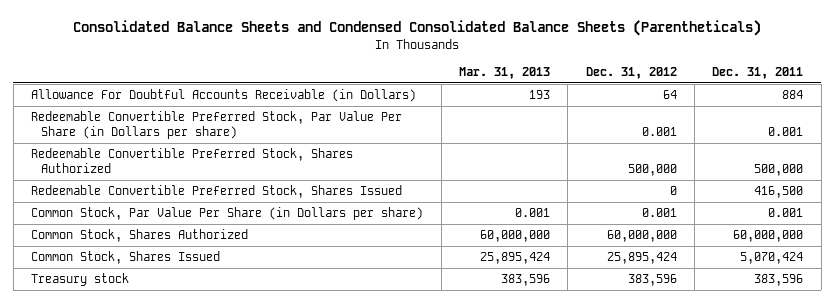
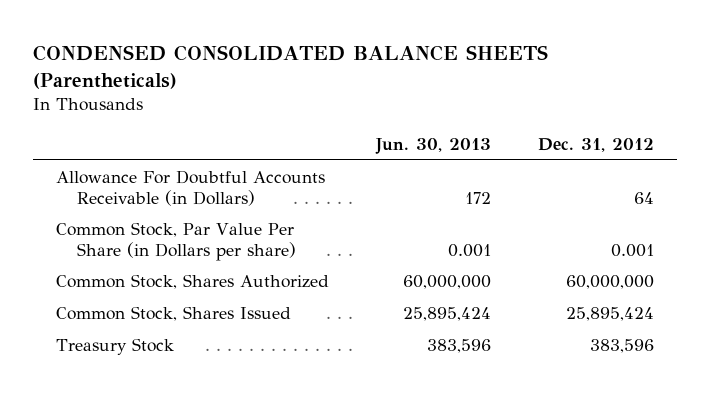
[73,20,762,37] Consolidated Balance Sheets and Condensed Consolidated Balance Sheets (Parentheticals) -> [32,44,548,89] CONDENSED CONSOLIDATED BALANCE SHEETS (Parentheticals)
[458,67,550,80] Mar. 31, 2013 -> none
[712,67,804,80] Dec. 31, 2011 -> none
none -> [374,137,491,154] Jun. 30, 2013
[31,111,403,140] Redeemable Convertible Preferred Stock, Par Value Per Share (in Dollars per share) -> none
[31,148,354,174] Redeemable Convertible Preferred Stock, Shares Authorized -> none
[31,185,403,199] Redeemable Convertible Preferred Stock, Shares Issued -> none
[31,273,130,287] Treasury stock -> [56,337,175,355] Treasury Stock

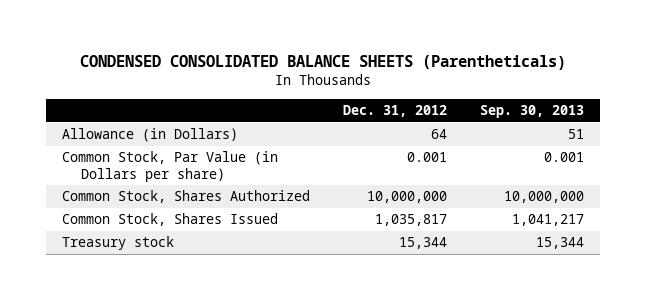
[374,137,491,154] Jun. 30, 2013 -> none
none -> [479,105,584,119] Sep. 30, 2013
[56,169,326,206] Allowance For Doubtful Accounts Receivable (in Dollars) -> [62,128,239,143] Allowance (in Dollars)
[56,221,297,261] Common Stock, Par Value Per Share (in Dollars per share) -> [62,151,279,183] Common Stock, Par Value (in Dollars per share)
[565,274,654,289] 60,000,000 -> [367,191,448,204] 10,000,000
[565,306,654,321] 25,895,424 -> [375,214,448,227] 1,035,817
[56,337,175,355] Treasury Stock -> [62,236,175,251] Treasury stock
[589,338,654,353] 383,596 -> [399,237,448,250] 15,344

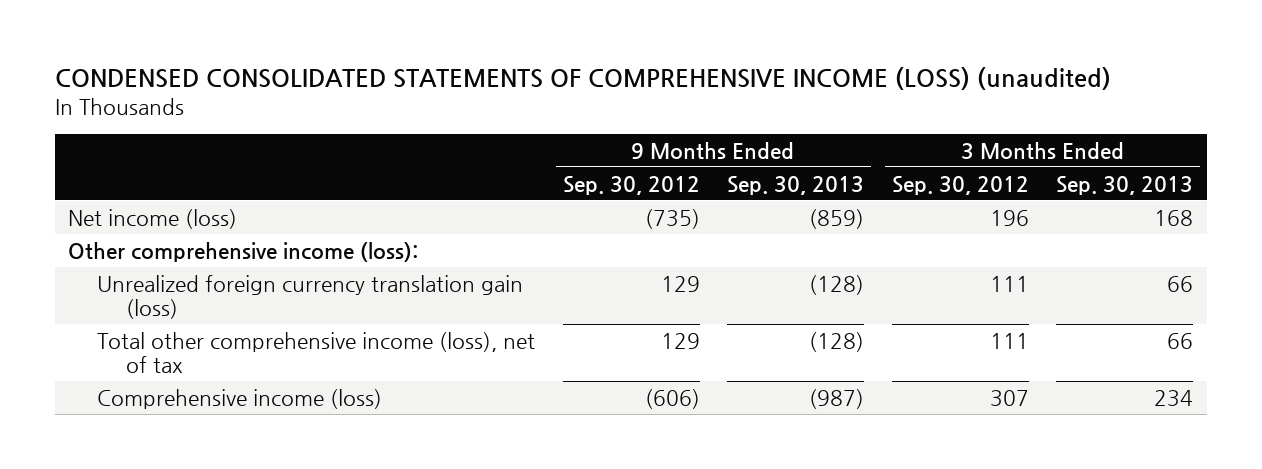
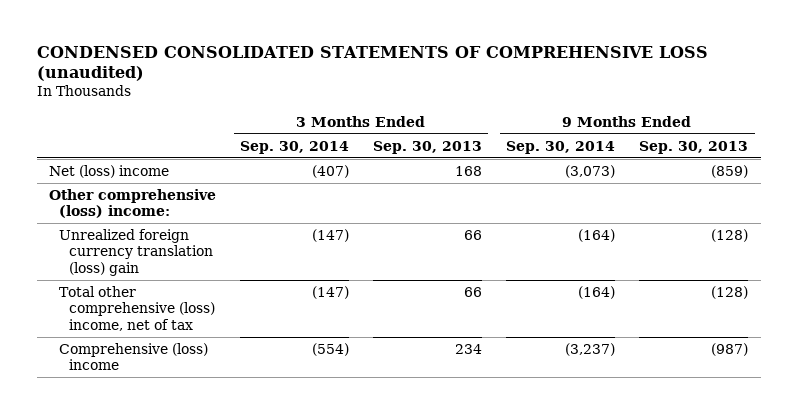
[54,67,1111,91] CONDENSED CONSOLIDATED STATEMENTS OF COMPREHENSIVE INCOME (LOSS) (unaudited) -> [36,45,708,82] CONDENSED CONSOLIDATED STATEMENTS OF COMPREHENSIVE LOSS (unaudited)
[562,175,700,195] Sep. 30, 2012 -> none
[891,175,1029,195] Sep. 30, 2012 -> none
none -> [240,140,350,154] Sep. 30, 2014
none -> [506,140,616,154] Sep. 30, 2014
[68,208,238,229] Net income (loss) -> [48,164,169,178] Net (loss) income
[68,241,419,262] Other comprehensive income (loss): -> [48,188,216,219] Other comprehensive (loss) income:
[97,274,524,319] Unrealized foreign currency translation gain (loss) -> [58,228,214,276] Unrealized foreign currency translation (loss) gain
[97,331,536,373] Total other comprehensive income (loss), net of tax -> [58,285,216,331] Total other comprehensive (loss) income, net of tax
[97,388,383,409] Comprehensive income (loss) -> [58,342,208,371] Comprehensive (loss) income

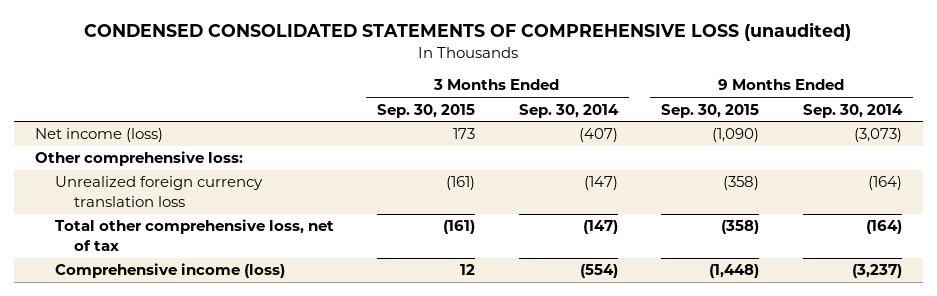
[373,140,483,154] Sep. 30, 2013 -> none
[639,140,749,154] Sep. 30, 2013 -> none
none -> [377,103,476,118] Sep. 30, 2015
none -> [661,103,760,118] Sep. 30, 2015
[48,164,169,178] Net (loss) income -> [35,128,164,143] Net income (loss)
[48,188,216,219] Other comprehensive (loss) income: -> [35,151,244,167] Other comprehensive loss:
[58,228,214,276] Unrealized foreign currency translation (loss) gain -> [54,176,263,207] Unrealized foreign currency translation loss
[58,285,216,331] Total other comprehensive (loss) income, net of tax -> [54,219,334,251] Total other comprehensive loss, net of tax
[58,342,208,371] Comprehensive (loss) income -> [54,263,285,279] Comprehensive income (loss)

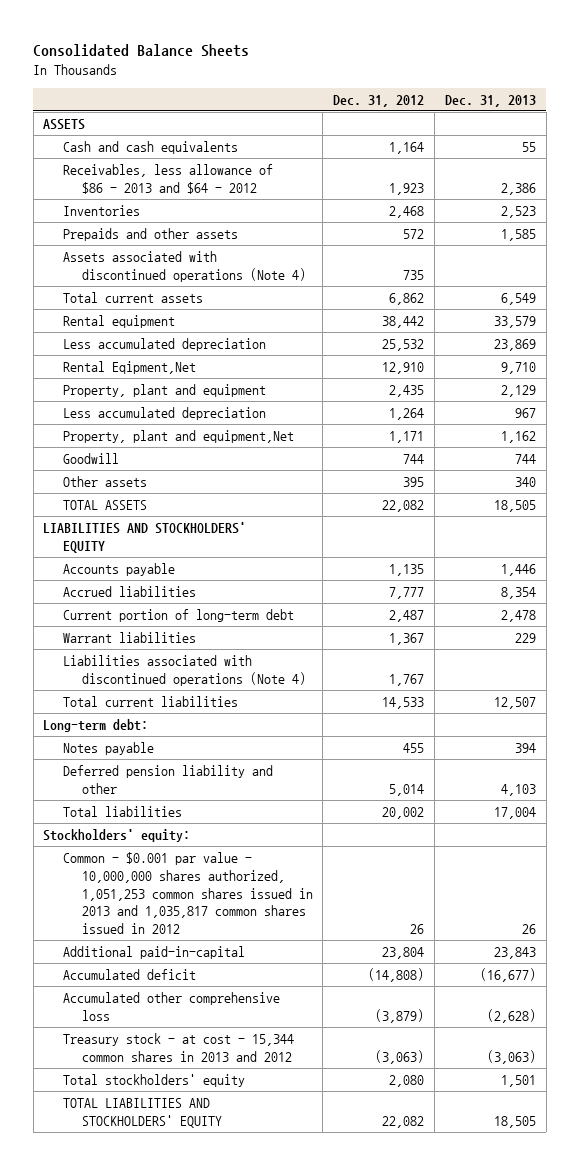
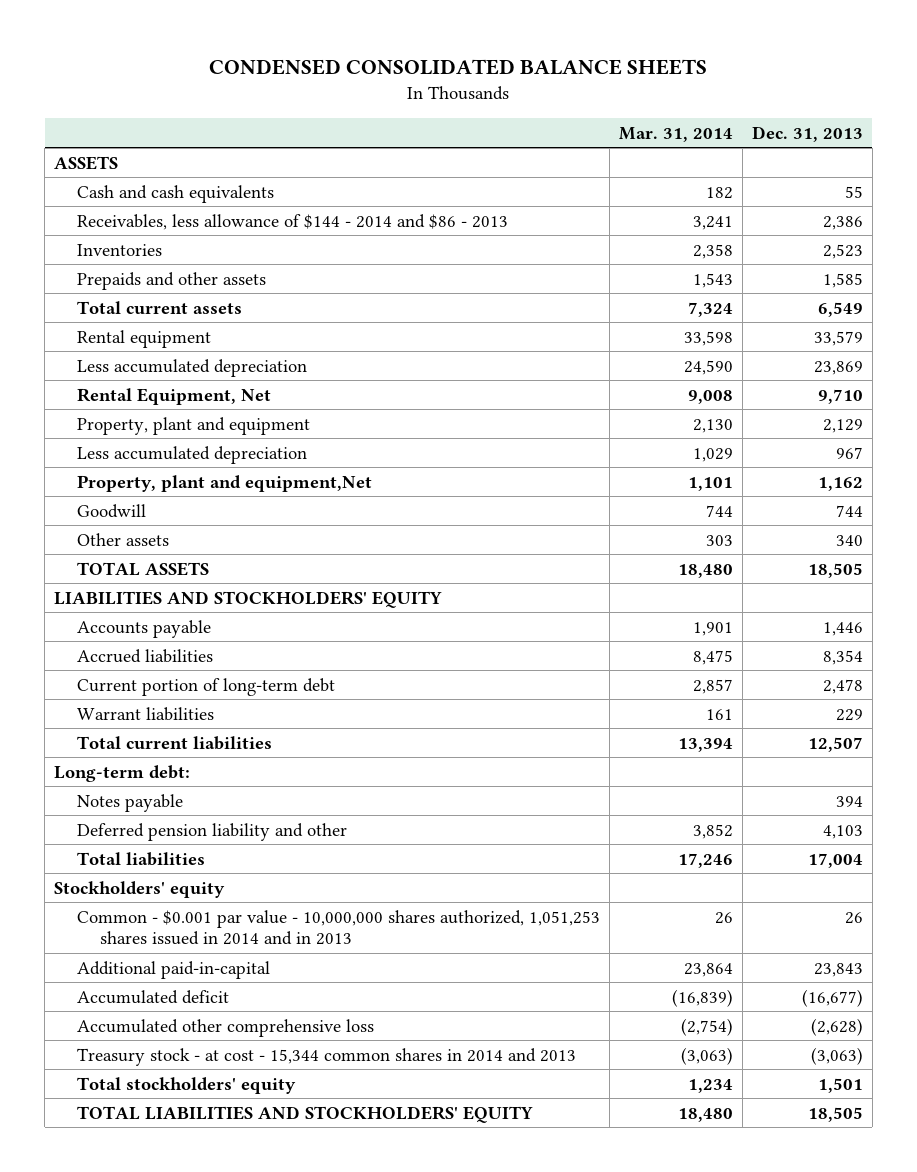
[33,43,250,57] Consolidated Balance Sheets -> [209,58,708,75] CONDENSED CONSOLIDATED BALANCE SHEETS
[333,94,425,107] Dec. 31, 2012 -> none
none -> [618,126,733,142] Mar. 31, 2014
[62,164,273,194] Receivables, less allowance of $86 - 2013 and $64 - 2012 -> [77,213,509,230] Receivables, less allowance of $144 - 2014 and $86 - 2013
[62,251,306,282] Assets associated with discontinued operations (Note 4) -> none
[62,361,196,375] Rental Eqipment,Net -> [77,387,272,405] Rental Equipment, Net
[62,655,306,686] Liabilities associated with discontinued operations (Note 4) -> none
[43,829,191,843] Stockholders' equity: -> [54,880,226,898] Stockholders' equity
[62,852,313,935] Common - $0.001 par value - 10,000,000 shares authorized, 1,051,253 common shares issued in 2013 and 1,035,817 common shares issued in 2012 -> [77,909,601,946] Common - $0.001 par value - 10,000,000 shares authorized, 1,051,253 shares issued in 2014 and in 2013
[62,1033,294,1062] Treasury stock - at cost - 15,344 common shares in 2013 and 2012 -> [77,1047,577,1066] Treasury stock - at cost - 15,344 common shares in 2014 and 2013

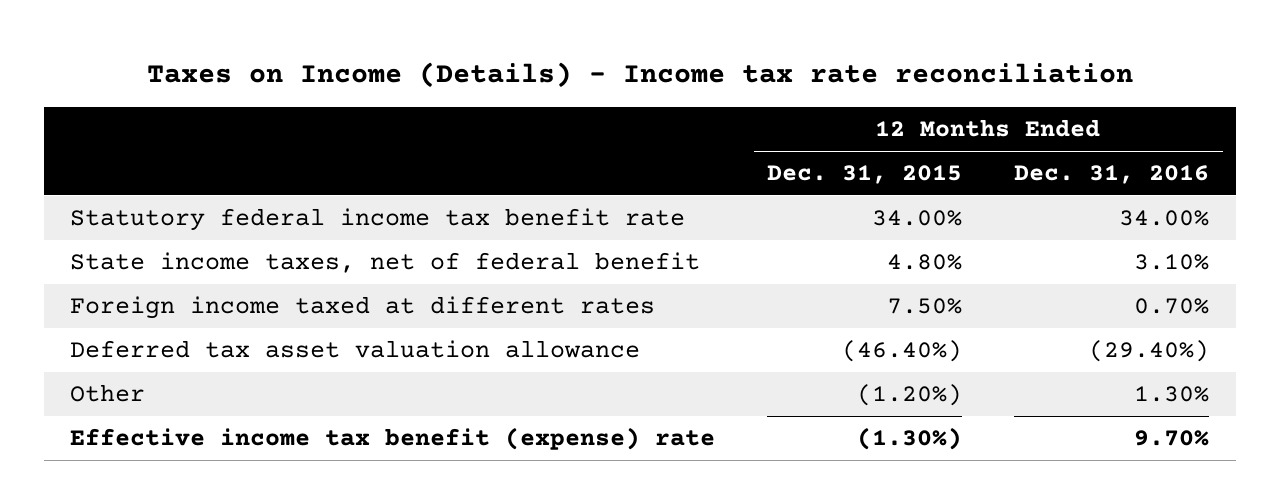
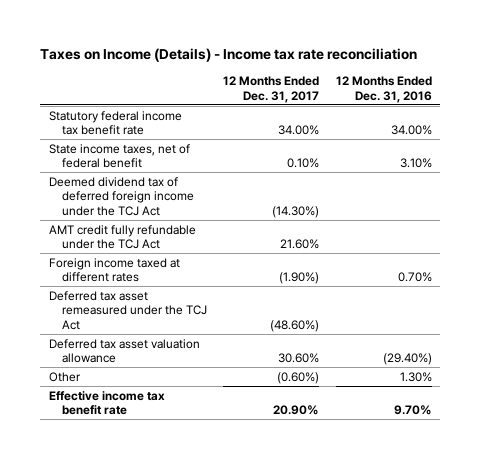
[767,165,963,185] Dec. 31, 2015 -> none
none -> [223,76,320,103] 12 Months Ended Dec. 31, 2017
none -> [48,176,195,216] Deemed dividend tax of deferred foreign income under the TCJ Act
none -> [48,224,196,250] AMT credit fully refundable under the TCJ Act
none -> [48,290,208,330] Deferred tax asset remeasured under the TCJ Act
[69,427,715,451] Effective income tax benefit (expense) rate -> [48,390,165,416] Effective income tax benefit rate

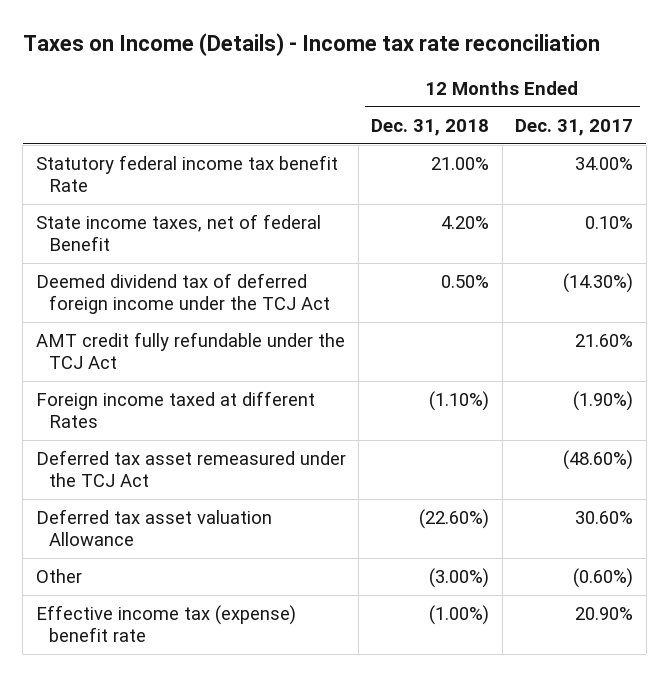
[335,76,432,103] 12 Months Ended Dec. 31, 2016 -> none
none -> [371,118,490,136] Dec. 31, 2018
[48,110,182,136] Statutory federal income tax benefit rate -> [35,154,338,193] Statutory federal income tax benefit Rate
[48,143,190,169] State income taxes, net of federal benefit -> [35,213,321,252] State income taxes, net of federal Benefit
[48,257,180,283] Foreign income taxed at different rates -> [35,390,315,429] Foreign income taxed at different Rates
[48,338,200,364] Deferred tax asset valuation allowance -> [35,508,272,547] Deferred tax asset valuation Allowance
[48,390,165,416] Effective income tax benefit rate -> [35,604,296,643] Effective income tax (expense) benefit rate

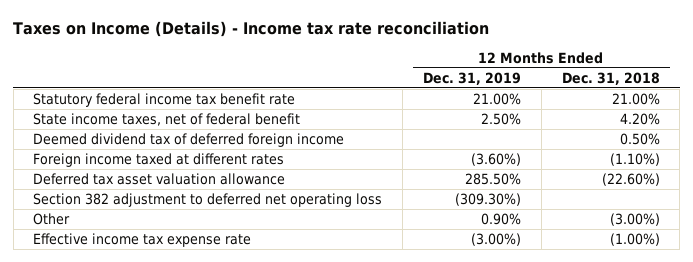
[515,118,634,136] Dec. 31, 2017 -> none
none -> [422,71,521,85] Dec. 31, 2019
[35,331,345,370] AMT credit fully refundable under the TCJ Act -> none
[35,449,346,488] Deferred tax asset remeasured under the TCJ Act -> none
[35,154,338,193] Statutory federal income tax benefit Rate -> [33,92,296,107] Statutory federal income tax benefit rate
[35,213,321,252] State income taxes, net of federal Benefit -> [33,112,301,126] State income taxes, net of federal benefit
[35,272,331,315] Deemed dividend tax of deferred foreign income under the TCJ Act -> [33,132,345,147] Deemed dividend tax of deferred foreign income
[35,390,315,429] Foreign income taxed at different Rates -> [33,152,285,167] Foreign income taxed at different rates
[35,508,272,547] Deferred tax asset valuation Allowance -> [33,172,286,185] Deferred tax asset valuation allowance
none -> [33,192,383,207] Section 382 adjustment to deferred net operating loss
[35,604,296,643] Effective income tax (expense) benefit rate -> [33,232,252,247] Effective income tax expense rate

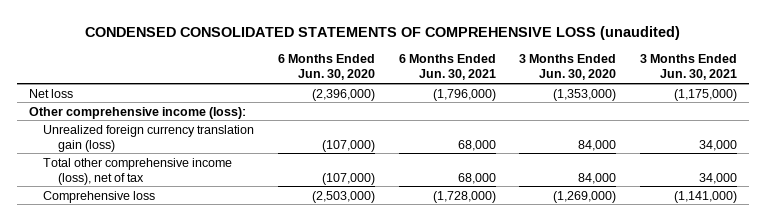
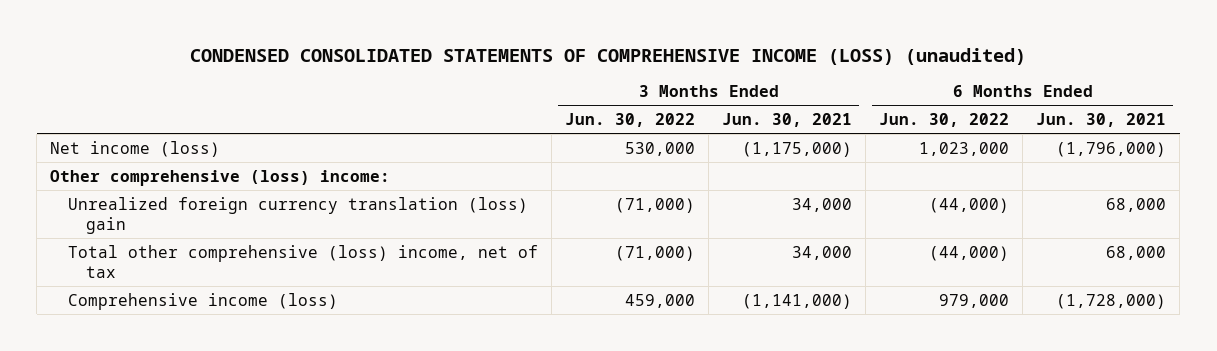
[84,26,680,41] CONDENSED CONSOLIDATED STATEMENTS OF COMPREHENSIVE LOSS (unaudited) -> [190,47,1027,65] CONDENSED CONSOLIDATED STATEMENTS OF COMPREHENSIVE INCOME (LOSS) (unaudited)
[277,54,375,81] 6 Months Ended Jun. 30, 2020 -> none
[519,54,617,81] 3 Months Ended Jun. 30, 2020 -> none
none -> [565,113,696,128] Jun. 30, 2022
none -> [879,113,1010,128] Jun. 30, 2022
[29,88,74,98] Net loss -> [50,140,221,157] Net income (loss)
[29,106,247,119] Other comprehensive income (loss): -> [50,169,391,186] Other comprehensive (loss) income:
[43,124,255,152] Unrealized foreign currency translation gain (loss) -> [67,196,528,235] Unrealized foreign currency translation (loss) gain
[43,157,233,185] Total other comprehensive income (loss), net of tax -> [67,244,538,279] Total other comprehensive (loss) income, net of tax
[43,190,156,203] Comprehensive loss -> [67,292,338,310] Comprehensive income (loss)

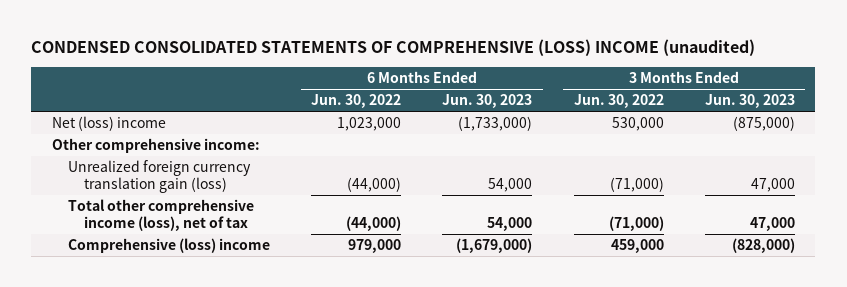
[190,47,1027,65] CONDENSED CONSOLIDATED STATEMENTS OF COMPREHENSIVE INCOME (LOSS) (unaudited) -> [31,38,756,56] CONDENSED CONSOLIDATED STATEMENTS OF COMPREHENSIVE (LOSS) INCOME (unaudited)
[722,113,853,128] Jun. 30, 2021 -> none
[1036,113,1167,128] Jun. 30, 2021 -> none
none -> [442,94,533,109] Jun. 30, 2023
none -> [704,94,795,109] Jun. 30, 2023
[50,140,221,157] Net income (loss) -> [51,116,166,132] Net (loss) income
[50,169,391,186] Other comprehensive (loss) income: -> [51,138,260,154] Other comprehensive income:
[67,196,528,235] Unrealized foreign currency translation (loss) gain -> [68,160,252,193] Unrealized foreign currency translation gain (loss)
[67,244,538,279] Total other comprehensive (loss) income, net of tax -> [68,199,255,231] Total other comprehensive income (loss), net of tax
[67,292,338,310] Comprehensive income (loss) -> [68,238,271,254] Comprehensive (loss) income

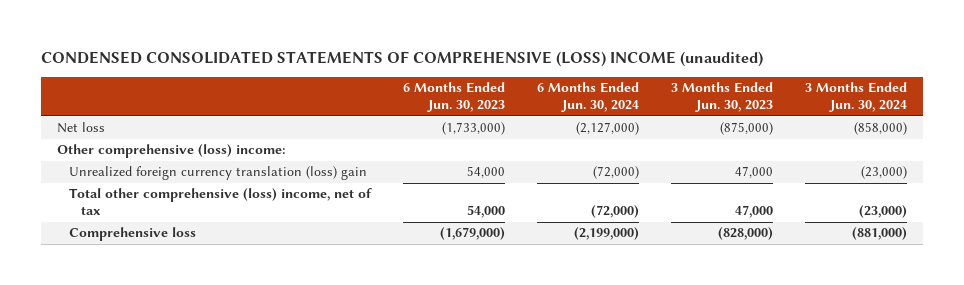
[311,94,402,109] Jun. 30, 2022 -> none
[573,94,664,109] Jun. 30, 2022 -> none
none -> [537,82,640,113] 6 Months Ended Jun. 30, 2024
none -> [804,82,907,113] 3 Months Ended Jun. 30, 2024
[51,116,166,132] Net (loss) income -> [57,122,106,134] Net loss
[51,138,260,154] Other comprehensive income: -> [57,144,287,159] Other comprehensive (loss) income:
[68,160,252,193] Unrealized foreign currency translation gain (loss) -> [69,166,368,181] Unrealized foreign currency translation (loss) gain
[68,199,255,231] Total other comprehensive income (loss), net of tax -> [69,188,373,216] Total other comprehensive (loss) income, net of tax
[68,238,271,254] Comprehensive (loss) income -> [69,227,197,242] Comprehensive loss

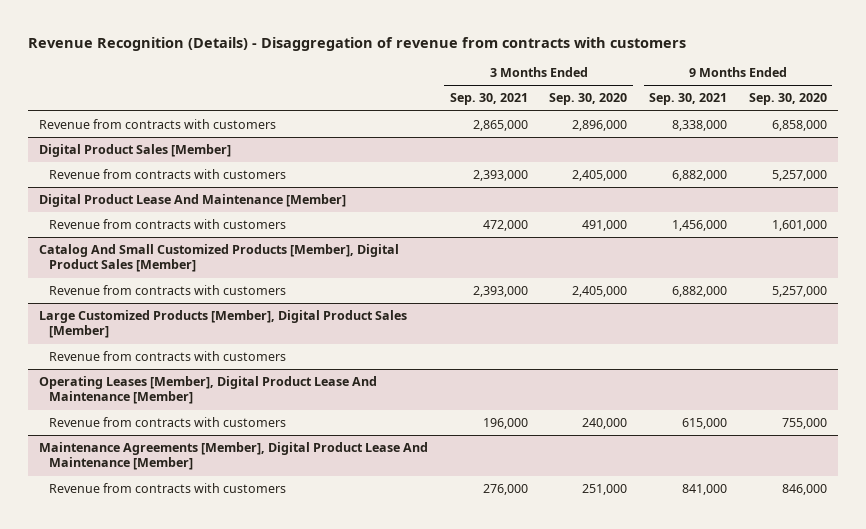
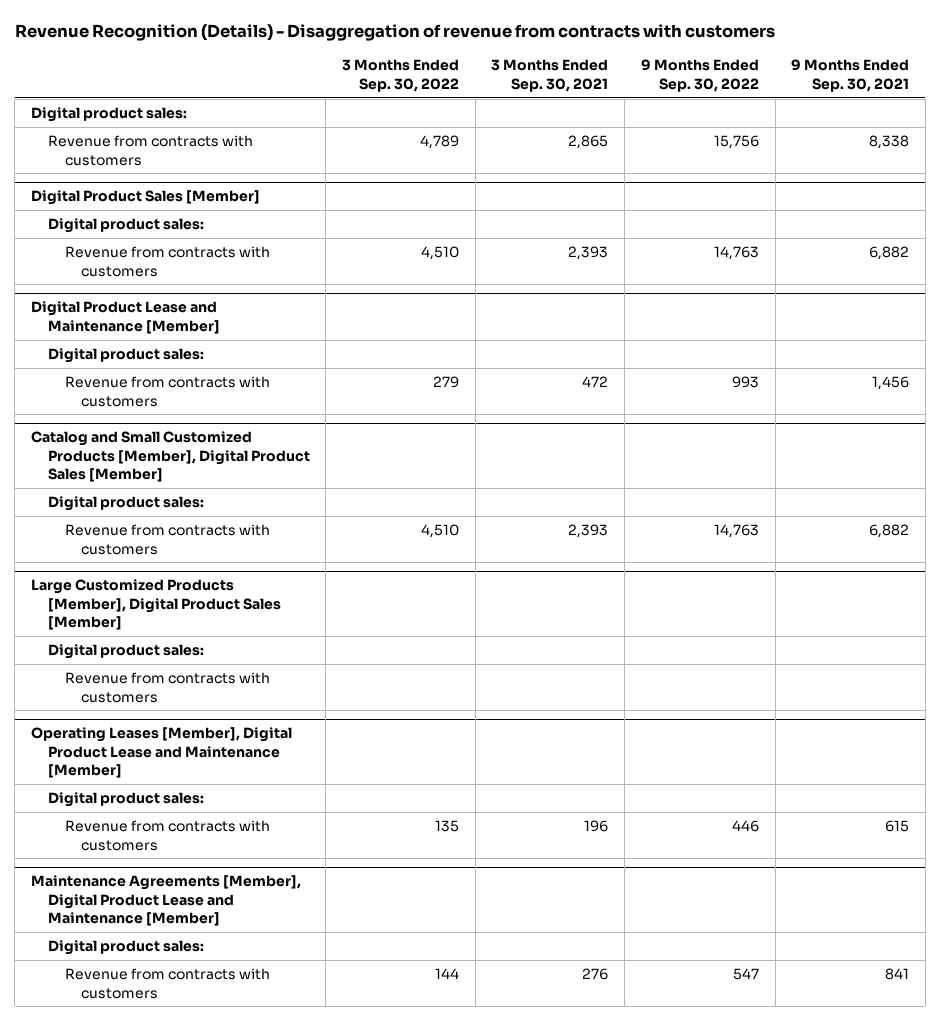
[549,93,628,106] Sep. 30, 2020 -> none
[748,93,827,106] Sep. 30, 2020 -> none
none -> [342,59,460,92] 3 Months Ended Sep. 30, 2022
none -> [640,59,759,92] 9 Months Ended Sep. 30, 2022
none -> [31,107,188,123] Digital product sales:
[472,120,528,132] 2,865,000 -> [568,135,609,150] 2,865
[672,120,728,132] 8,338,000 -> [869,135,910,150] 8,338
none -> [47,218,204,234] Digital product sales:
[472,170,528,182] 2,393,000 -> [568,246,609,261] 2,393
[672,170,728,182] 6,882,000 -> [869,246,910,261] 6,882
[38,194,346,208] Digital Product Lease And Maintenance [Member] -> [31,301,220,334] Digital Product Lease and Maintenance [Member]
none -> [47,348,204,364] Digital product sales:
[482,220,528,232] 472,000 -> [582,376,609,388] 472
[672,220,728,232] 1,456,000 -> [872,376,910,391] 1,456
[38,244,399,273] Catalog And Small Customized Products [Member], Digital Product Sales [Member] -> [31,431,310,482] Catalog and Small Customized Products [Member], Digital Product Sales [Member]
none -> [47,496,204,512] Digital product sales:
[472,286,528,298] 2,393,000 -> [568,524,609,539] 2,393
[672,286,728,298] 6,882,000 -> [869,524,910,539] 6,882
none -> [47,644,204,660] Digital product sales:
[38,376,377,405] Operating Leases [Member], Digital Product Lease And Maintenance [Member] -> [31,727,293,778] Operating Leases [Member], Digital Product Lease and Maintenance [Member]
none -> [47,792,204,808] Digital product sales:
[482,418,528,430] 196,000 -> [584,820,609,833] 196
[682,418,728,430] 615,000 -> [885,820,910,833] 615
[38,442,428,471] Maintenance Agreements [Member], Digital Product Lease And Maintenance [Member] -> [31,875,302,926] Maintenance Agreements [Member], Digital Product Lease and Maintenance [Member]
none -> [47,940,204,956] Digital product sales:
[482,484,528,496] 276,000 -> [582,968,609,981] 276
[682,484,728,496] 841,000 -> [885,968,910,981] 841

